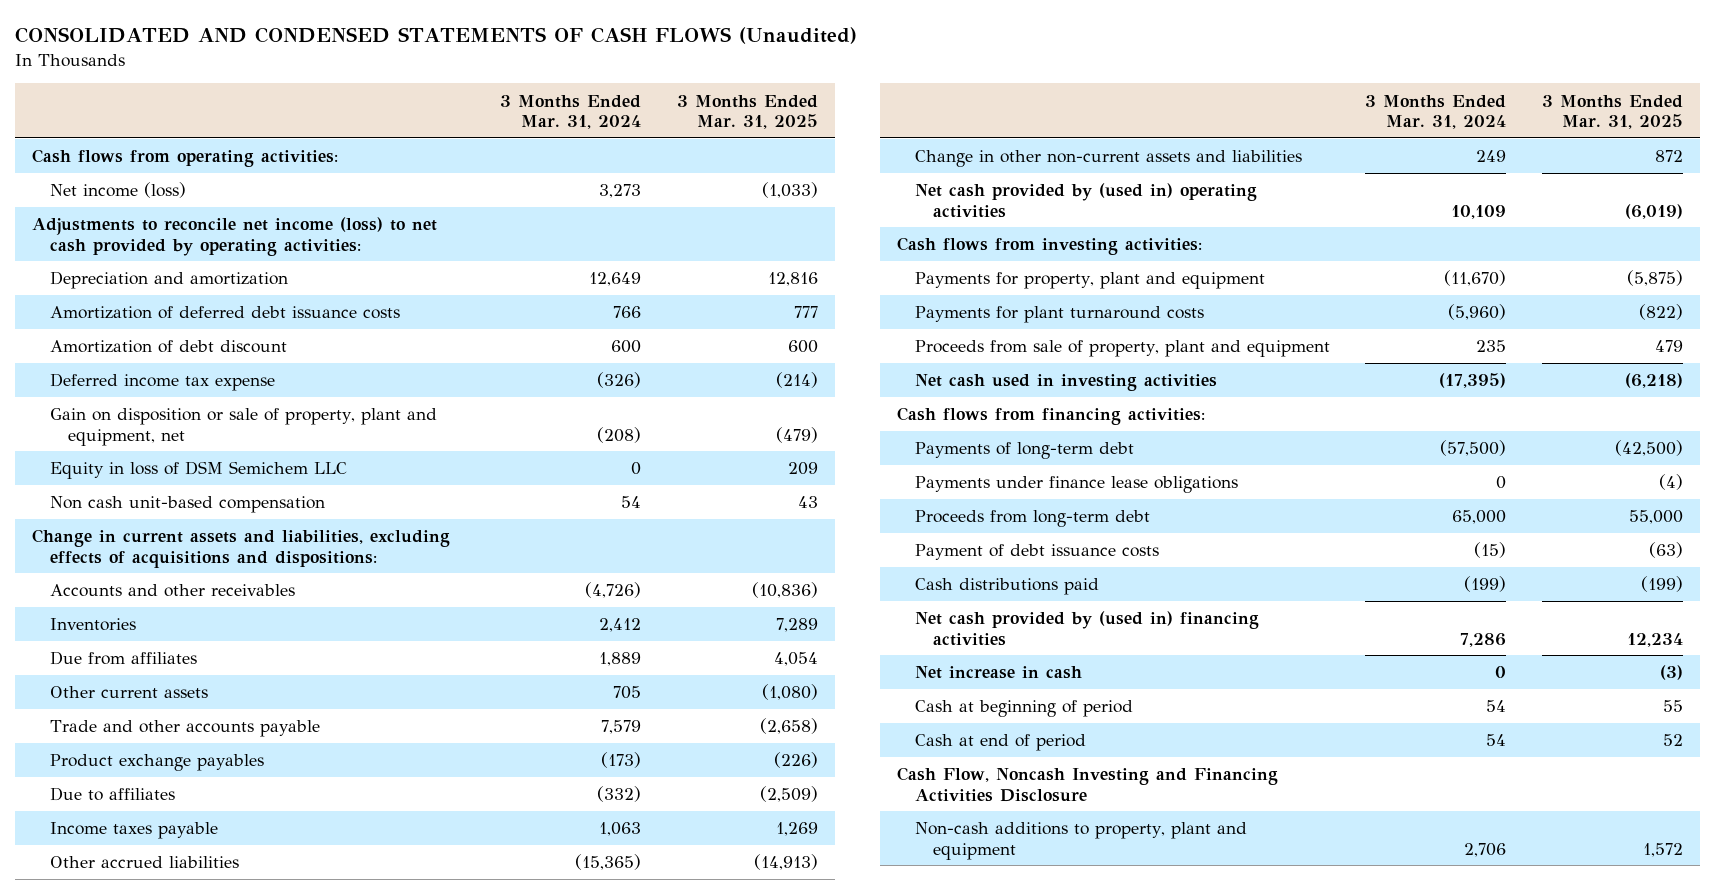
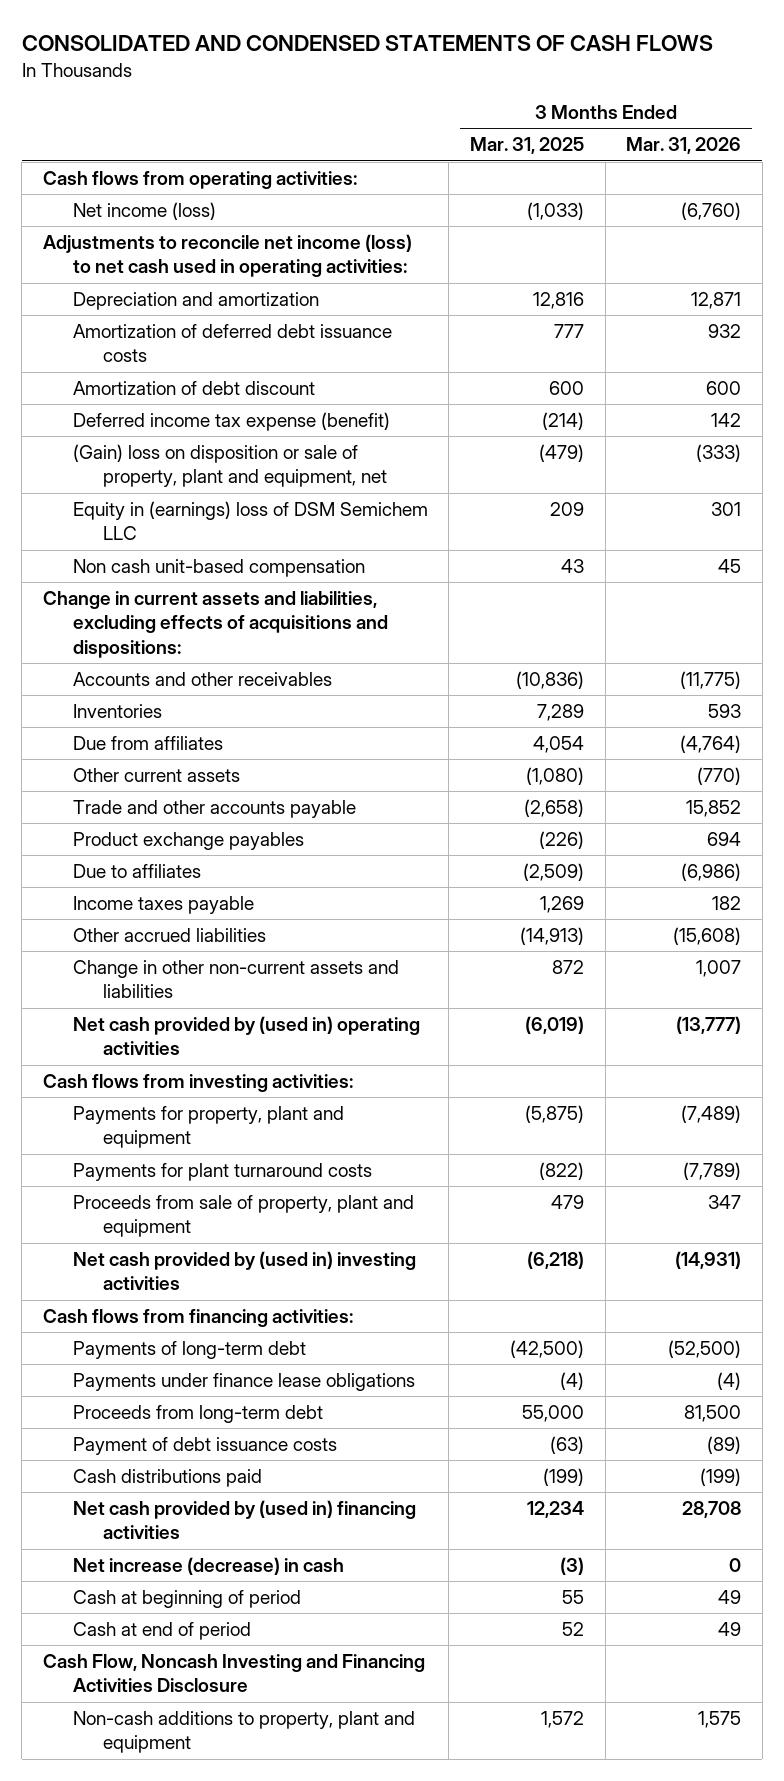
[14,26,857,44] CONSOLIDATED AND CONDENSED STATEMENTS OF CASH FLOWS (Unaudited) -> [21,35,713,52] CONSOLIDATED AND CONDENSED STATEMENTS OF CASH FLOWS
[500,94,642,129] 3 Months Ended Mar. 31, 2024 -> none
none -> [626,137,742,155] Mar. 31, 2026
[32,217,438,256] Adjustments to reconcile net income (loss) to net cash provided by operating activities: -> [42,234,412,278] Adjustments to reconcile net income (loss) to net cash used in operating activities:
[50,373,276,392] Deferred income tax expense -> [72,412,390,432] Deferred income tax expense (benefit)
[50,408,438,446] Gain on disposition or sale of property, plant and equipment, net -> [72,444,387,488] (Gain) loss on disposition or sale of property, plant and equipment, net
[50,461,348,480] Equity in loss of DSM Semichem LLC -> [72,501,428,541] Equity in (earnings) loss of DSM Semichem LLC
[915,374,1218,392] Net cash used in investing activities -> [72,1251,416,1291] Net cash provided by (used in) investing activities
[915,666,1083,680] Net increase in cash -> [72,1557,344,1576] Net increase (decrease) in cash

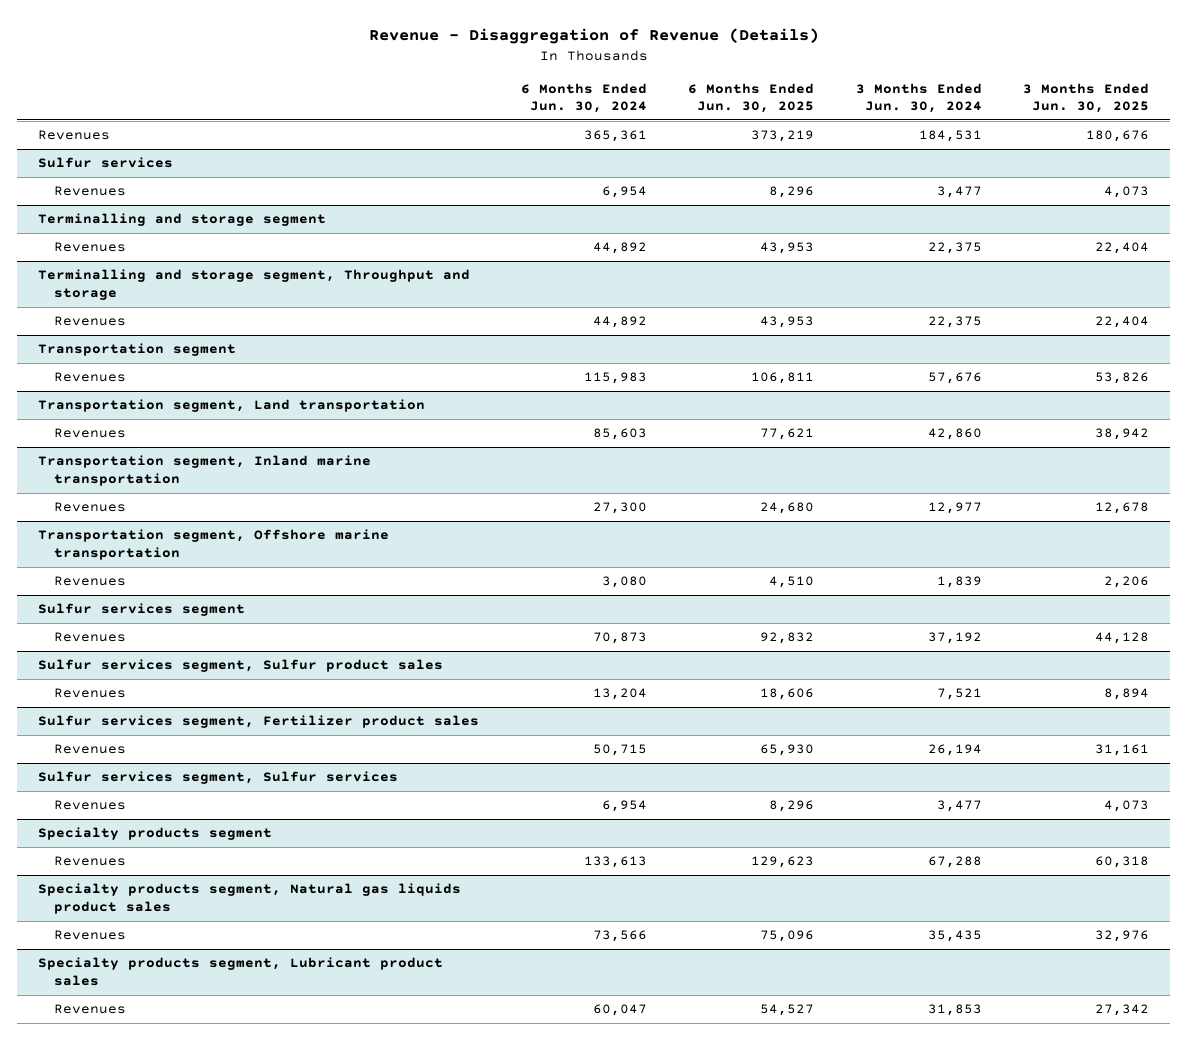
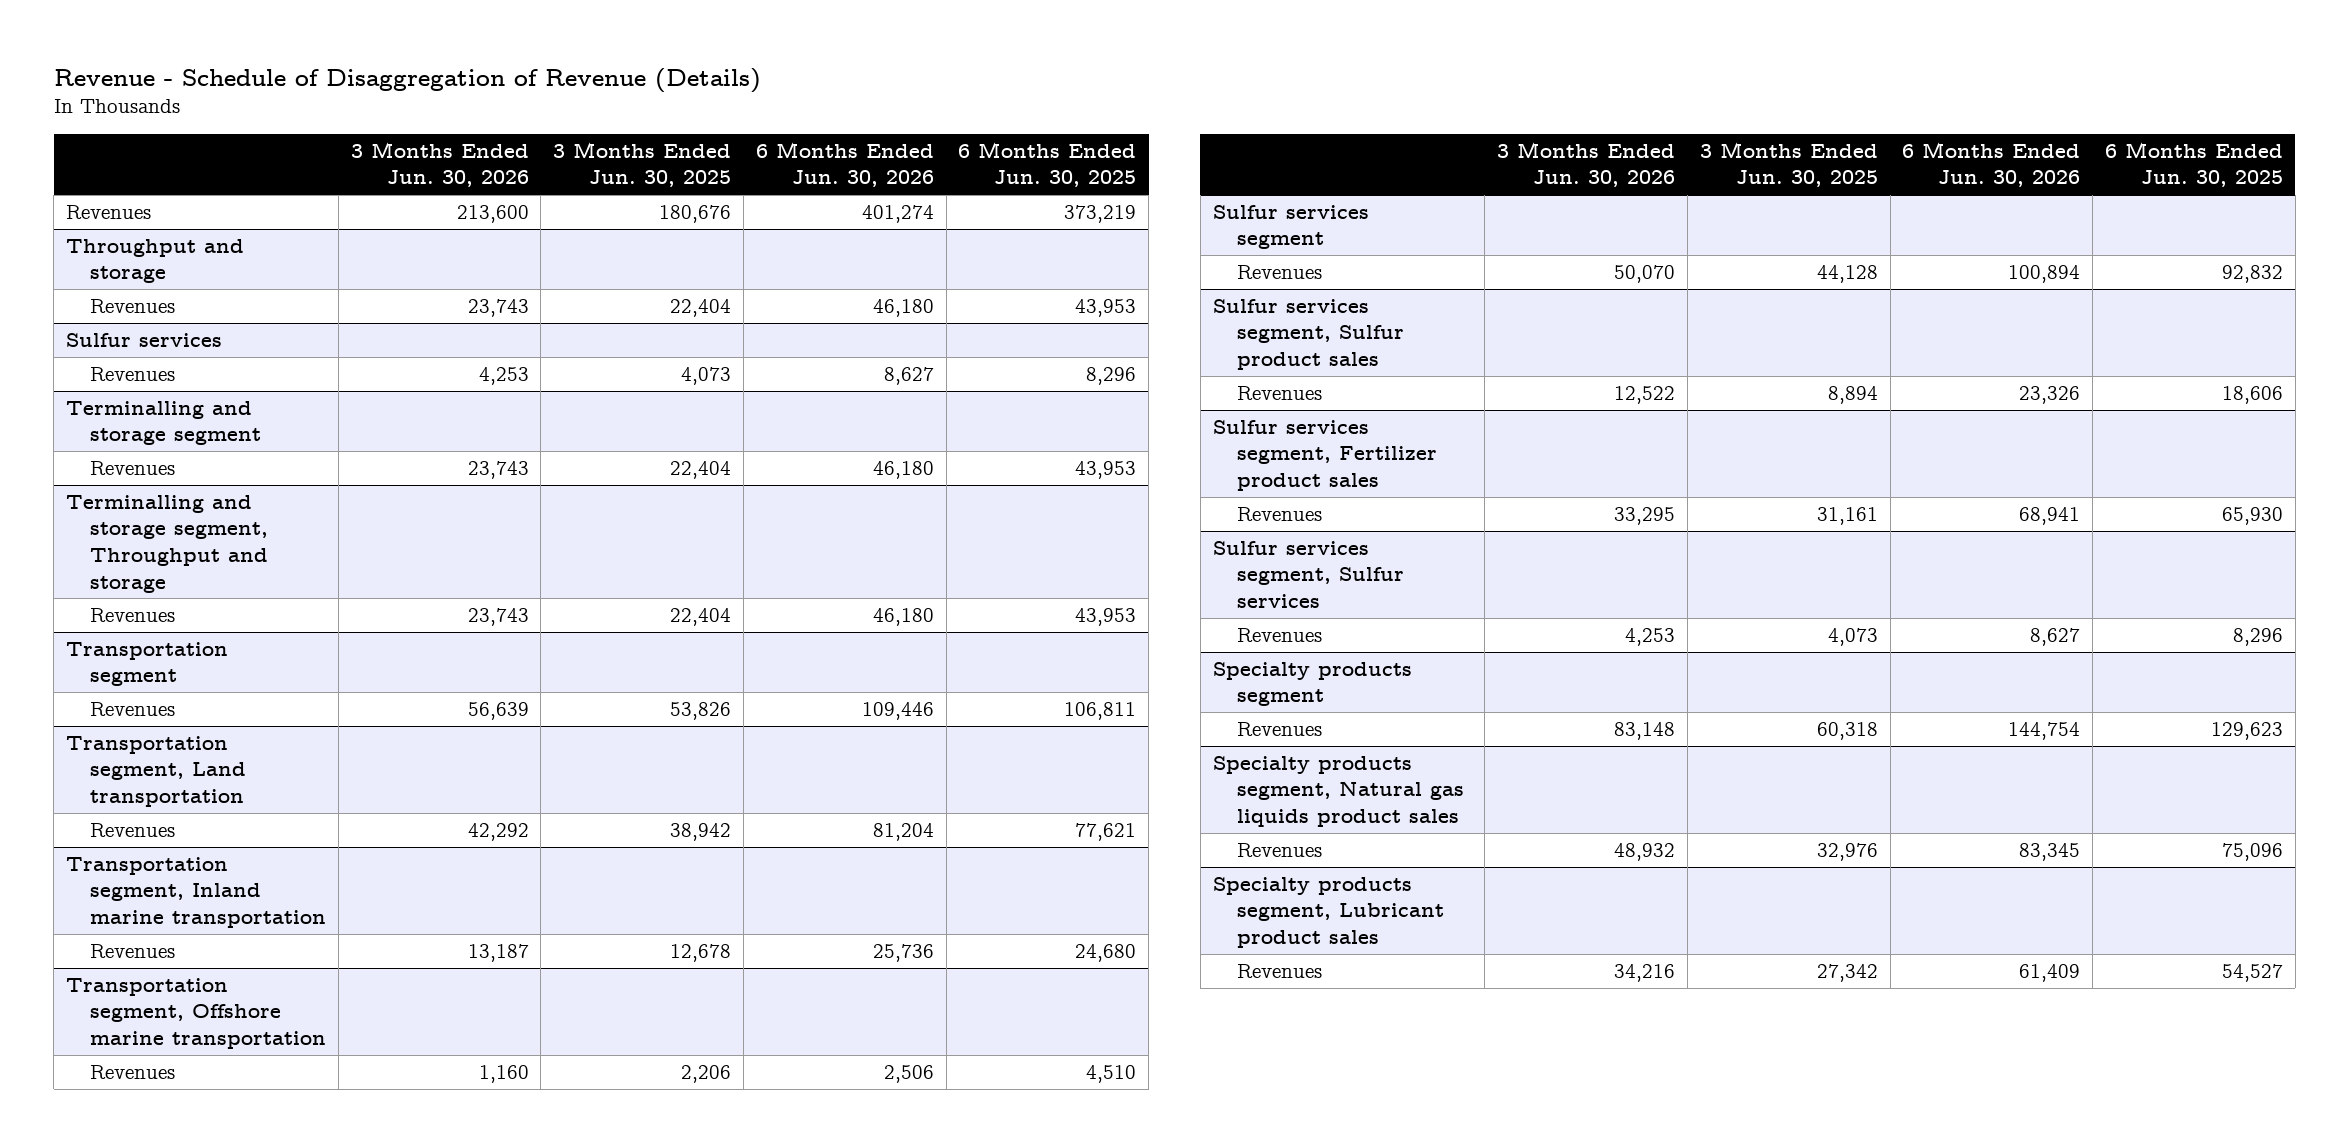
[368,27,819,44] Revenue - Disaggregation of Revenue (Details) -> [53,67,761,93] Revenue - Schedule of Disaggregation of Revenue (Details)
[520,82,647,114] 6 Months Ended Jun. 30, 2024 -> none
[855,82,982,114] 3 Months Ended Jun. 30, 2024 -> none
none -> [350,141,529,188] 3 Months Ended Jun. 30, 2026
none -> [755,141,934,188] 6 Months Ended Jun. 30, 2026
none -> [65,238,244,284] Throughput and storage
none -> [90,298,176,313] Revenues

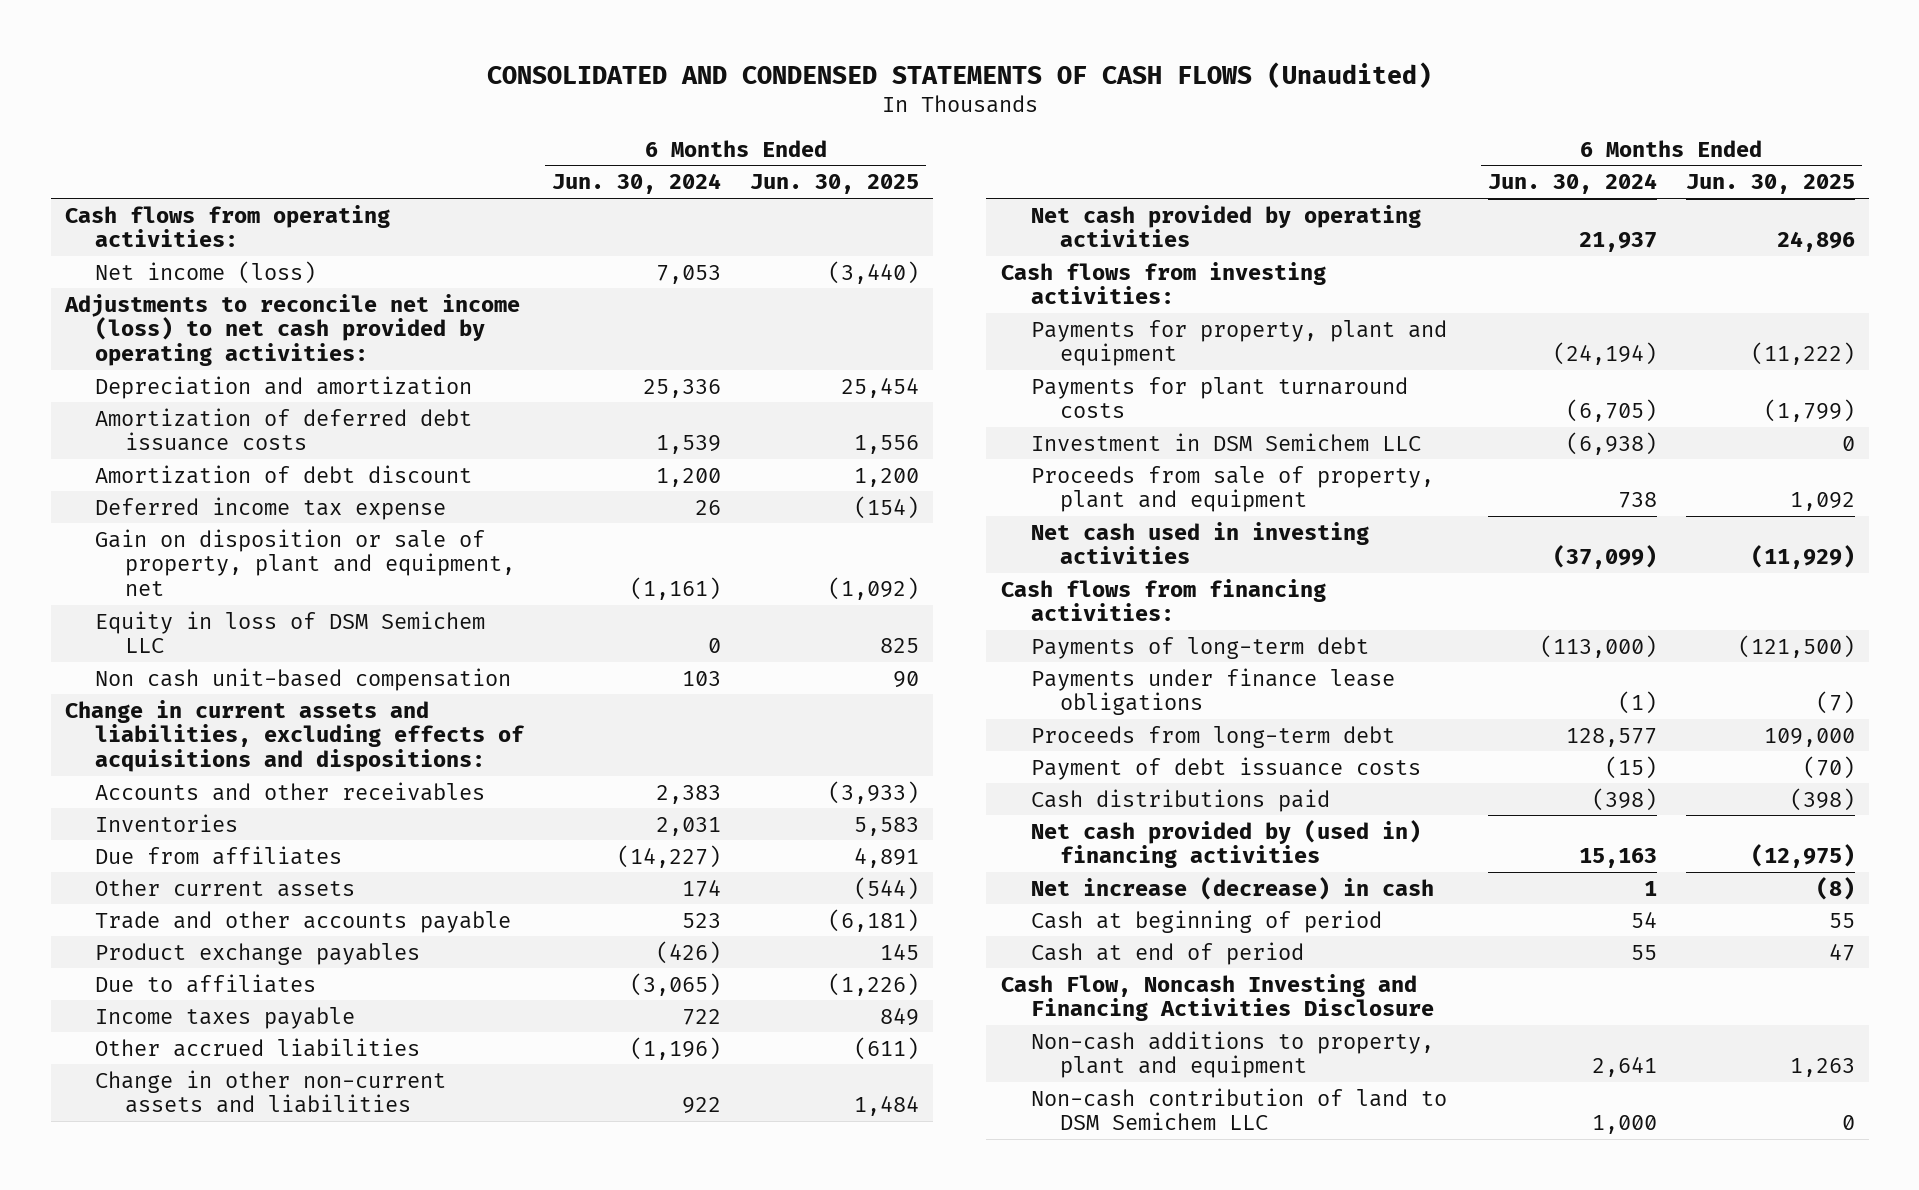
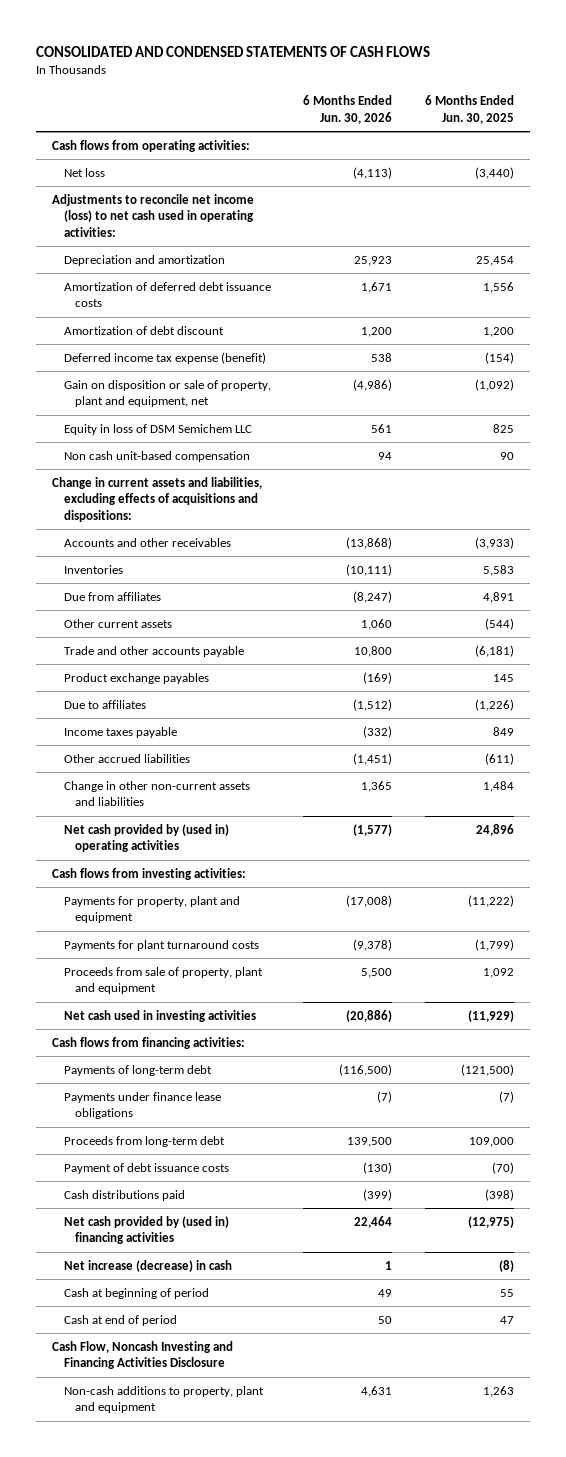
[486,61,1432,88] CONSOLIDATED AND CONDENSED STATEMENTS OF CASH FLOWS (Unaudited) -> [36,45,431,57] CONSOLIDATED AND CONDENSED STATEMENTS OF CASH FLOWS
[552,173,722,195] Jun. 30, 2024 -> none
none -> [303,95,393,124] 6 Months Ended Jun. 30, 2026
[94,260,316,284] Net income (loss) -> [63,167,105,177] Net loss
[63,293,520,366] Adjustments to reconcile net income (loss) to net cash provided by operating activities: -> [52,193,255,238] Adjustments to reconcile net income (loss) to net cash used in operating activities:
[94,496,446,520] Deferred income tax expense -> [63,351,266,364] Deferred income tax expense (benefit)
[1030,204,1421,248] Net cash provided by operating activities -> [63,823,229,853] Net cash provided by (used in) operating activities
[1030,432,1421,451] Investment in DSM Semichem LLC -> none
[1030,1087,1447,1131] Non-cash contribution of land to DSM Semichem LLC -> none

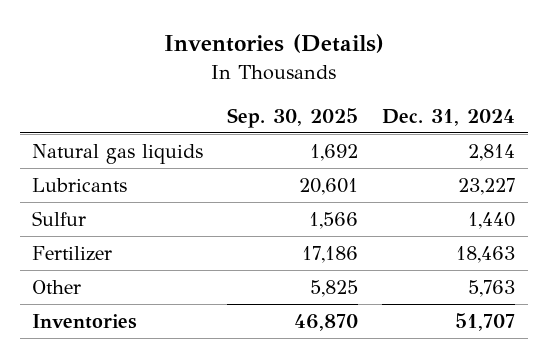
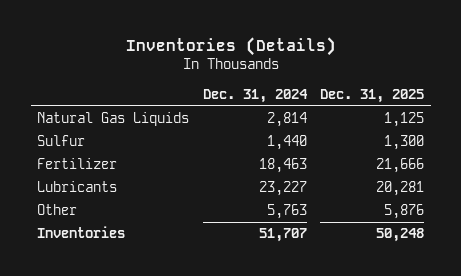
[227,107,359,128] Sep. 30, 2025 -> none
none -> [320,88,425,103] Dec. 31, 2025
[32,143,204,164] Natural gas liquids -> [37,112,190,127] Natural Gas Liquids
[32,177,128,192] Lubricants -> [37,181,118,193] Lubricants

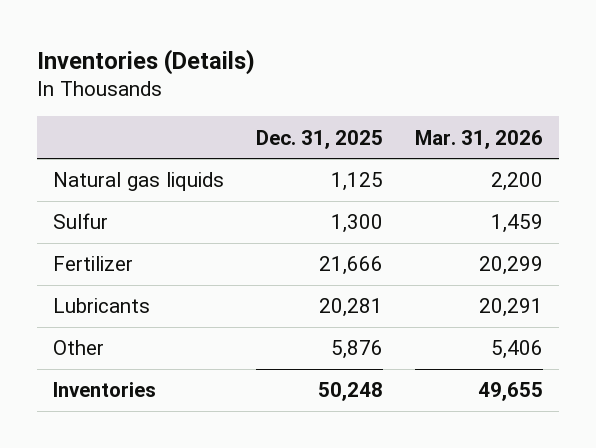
[202,88,308,103] Dec. 31, 2024 -> none
none -> [415,129,544,149] Mar. 31, 2026
[37,112,190,127] Natural Gas Liquids -> [53,172,225,192] Natural gas liquids

